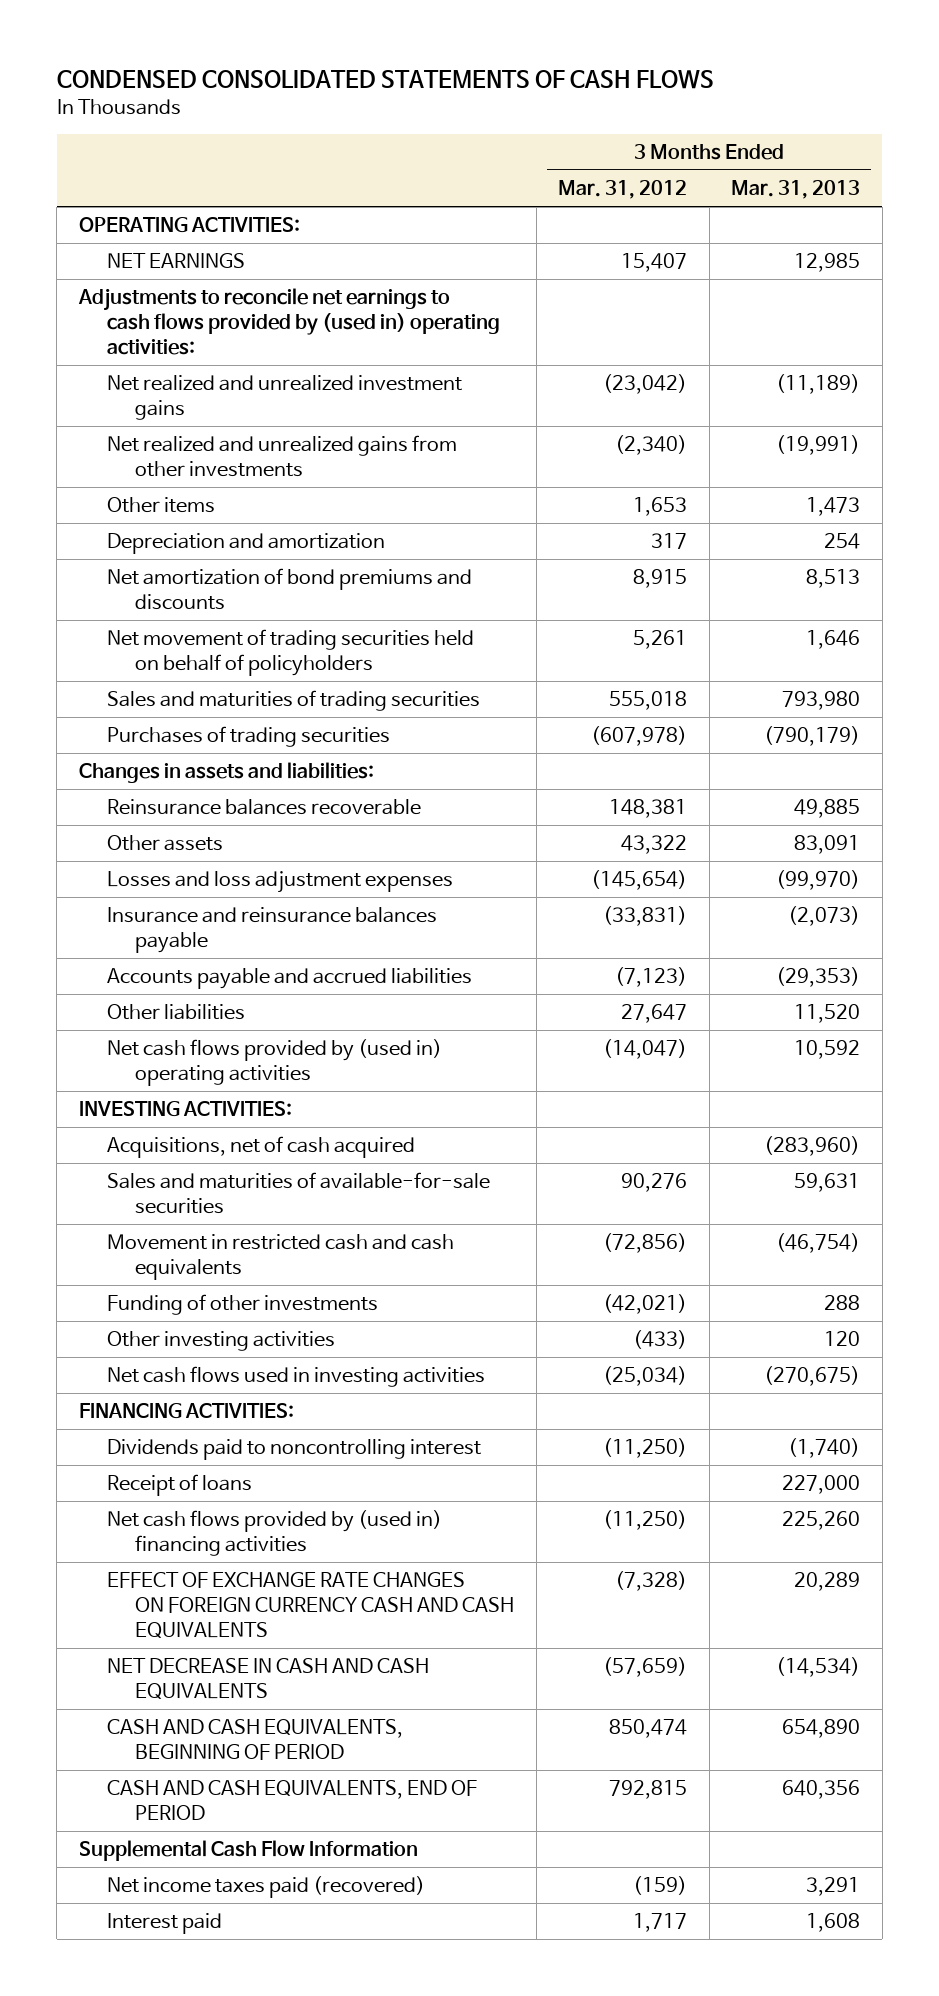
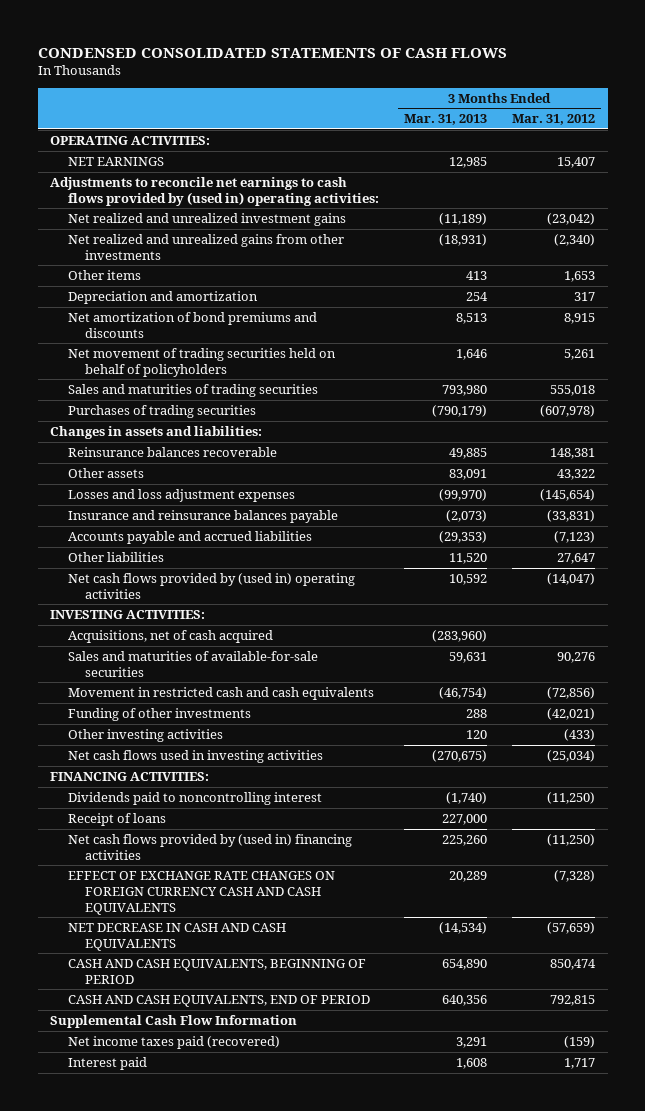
[776,435,861,456] (19,991) -> [438,233,487,246] (18,931)
[806,497,861,517] 1,473 -> [465,270,487,280] 413

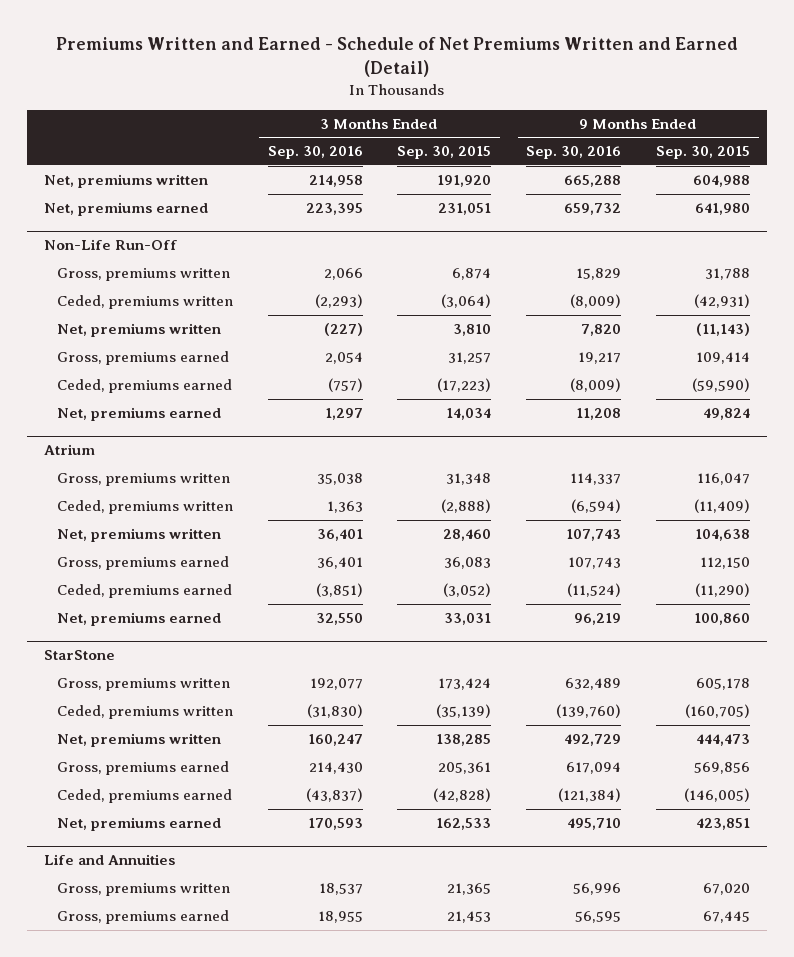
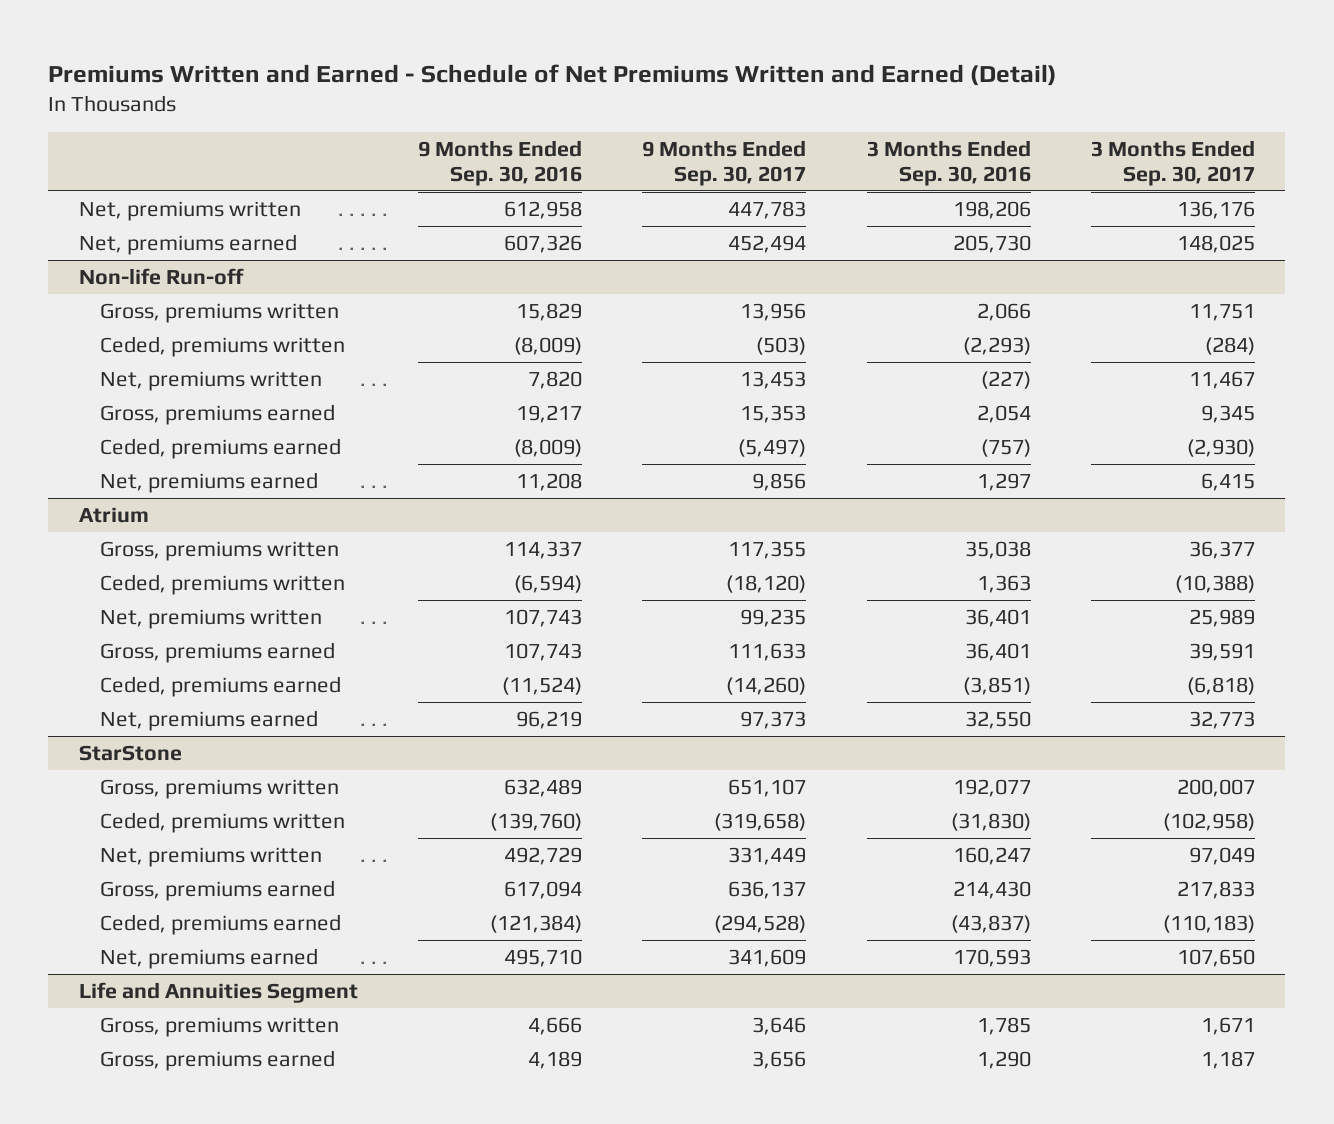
[397,146,492,160] Sep. 30, 2015 -> none
[656,146,751,160] Sep. 30, 2015 -> none
none -> [642,140,807,186] 9 Months Ended Sep. 30, 2017
none -> [1091,140,1256,186] 3 Months Ended Sep. 30, 2017
[308,175,363,188] 214,958 -> [952,201,1031,220] 198,206
[564,175,622,188] 665,288 -> [503,201,582,220] 612,958
[305,203,363,216] 223,395 -> [952,235,1031,254] 205,730
[564,203,622,216] 659,732 -> [503,235,582,254] 607,326
[44,239,178,251] Non-Life Run-Off -> [78,268,244,286] Non-life Run-off
[44,854,176,866] Life and Annuities -> [78,982,358,1004] Life and Annuities Segment
[318,883,363,896] 18,537 -> [976,1017,1031,1036] 1,785
[573,883,622,896] 56,996 -> [527,1017,582,1036] 4,666
[317,911,363,924] 18,955 -> [976,1051,1031,1070] 1,290
[575,911,622,924] 56,595 -> [527,1051,582,1070] 4,189

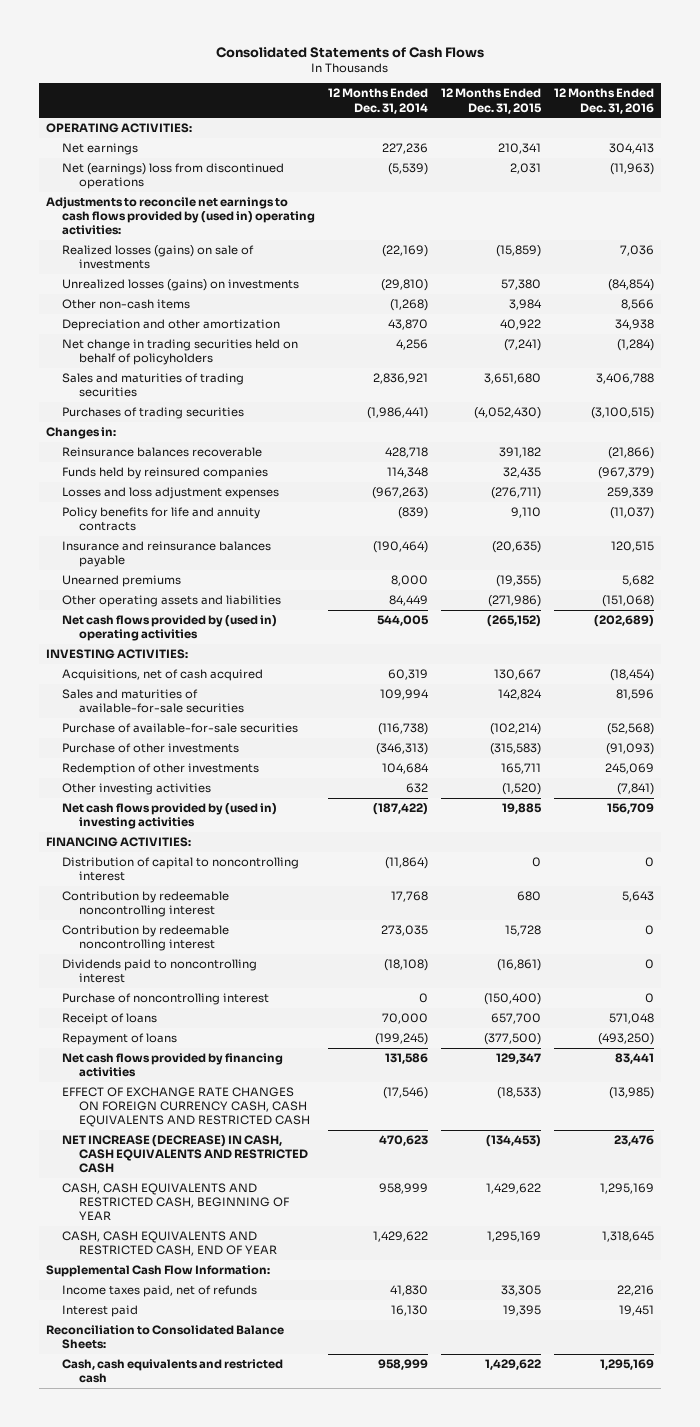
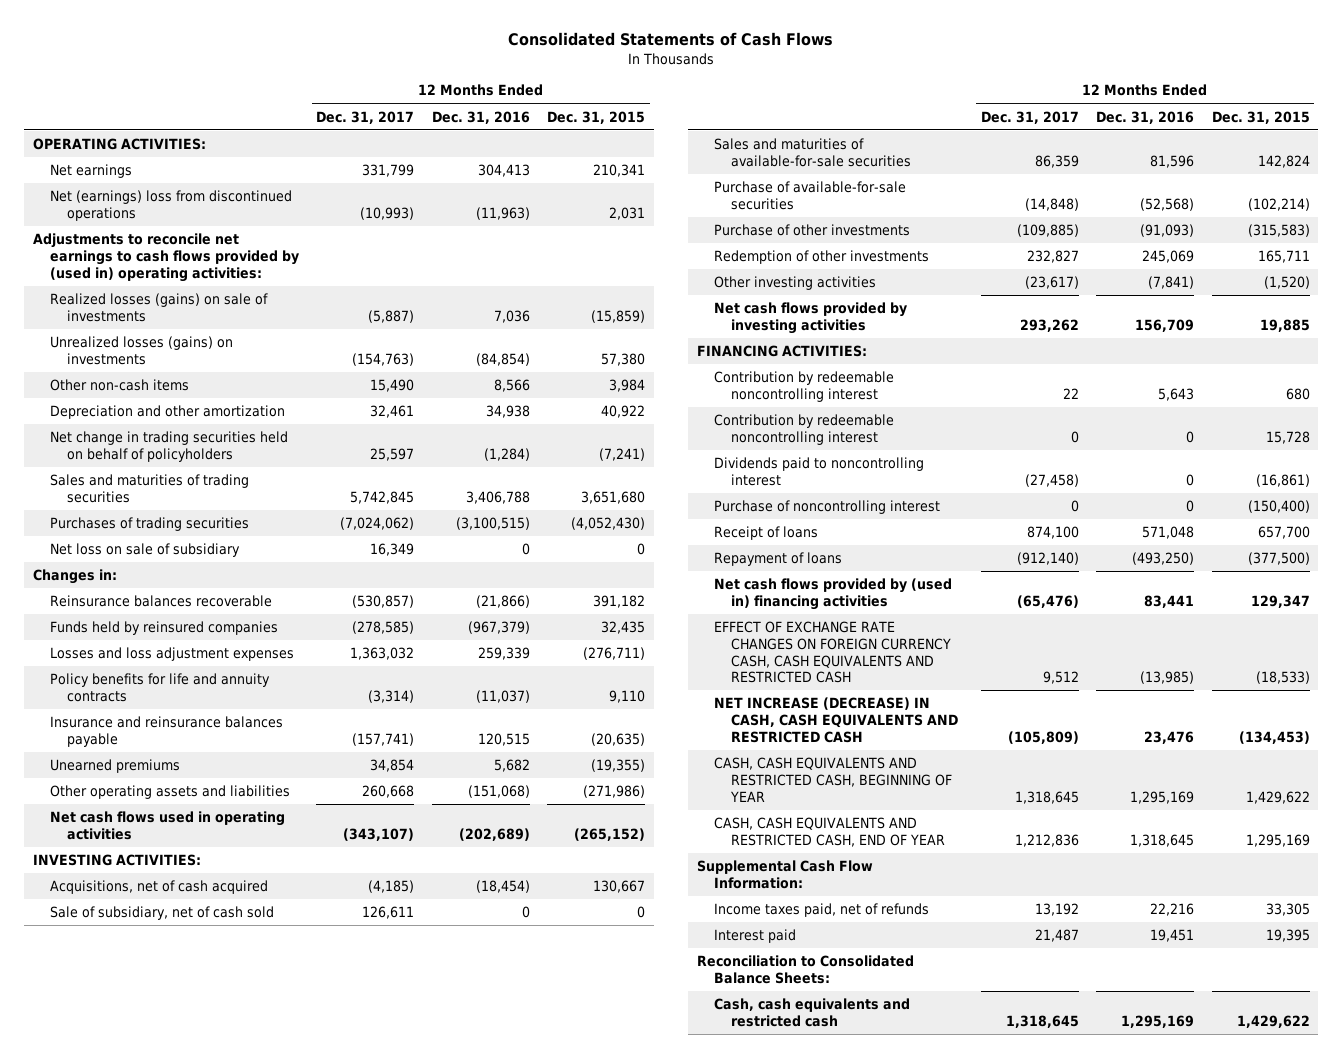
[328,88,429,114] 12 Months Ended Dec. 31, 2014 -> none
none -> [316,110,415,124] Dec. 31, 2017
none -> [49,543,240,558] Net loss on sale of subsidiary
[62,615,278,642] Net cash flows provided by (used in) operating activities -> [49,811,285,840] Net cash flows used in operating activities
none -> [49,906,274,921] Sale of subsidiary, net of cash sold
[62,803,278,830] Net cash flows provided by (used in) investing activities -> [714,302,908,334] Net cash flows provided by investing activities
[62,857,300,882] Distribution of capital to noncontrolling interest -> none
[62,1053,284,1078] Net cash flows provided by financing activities -> [714,578,953,610] Net cash flows provided by (used in) financing activities

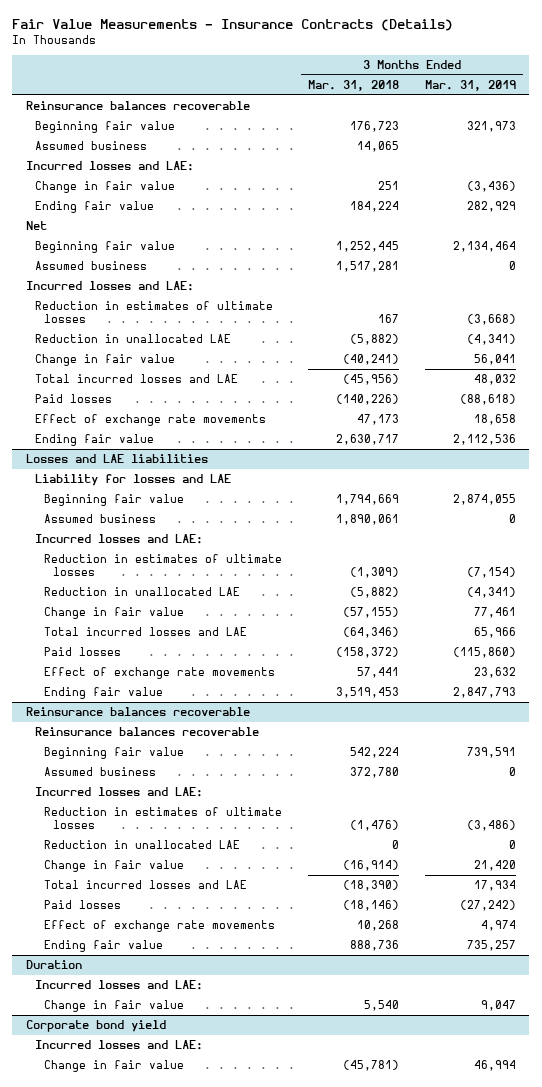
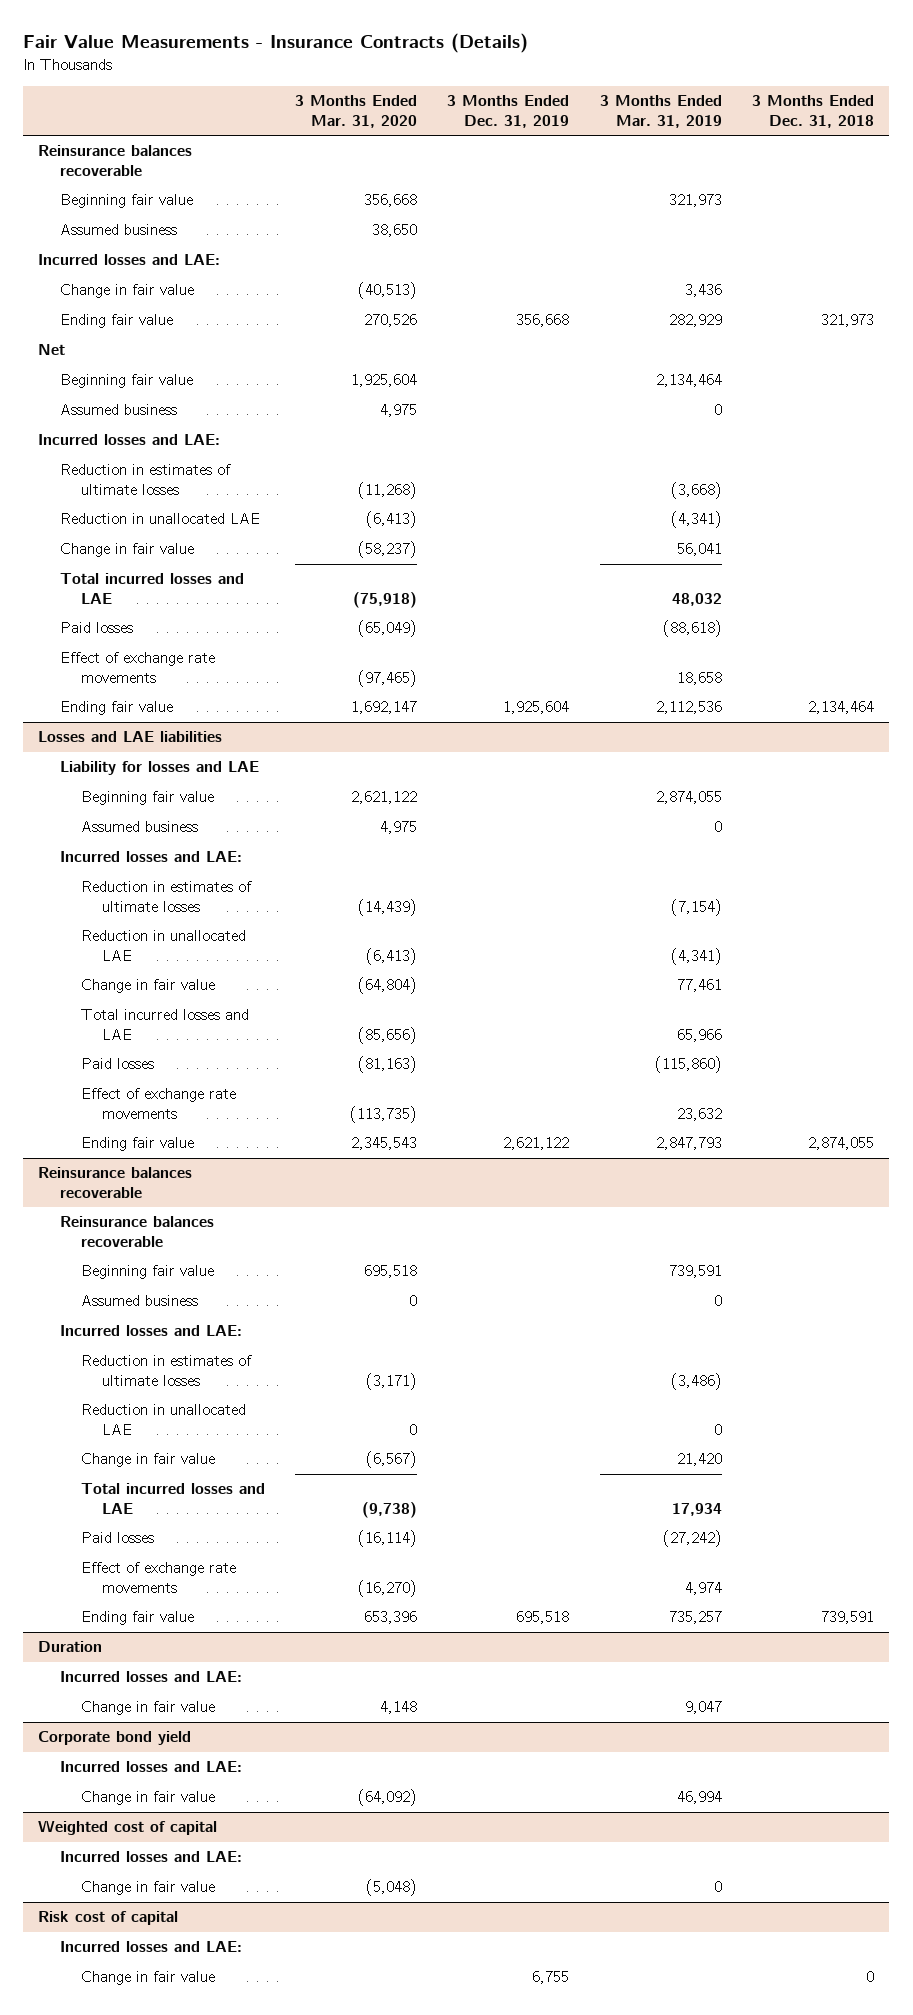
[307,79,399,91] Mar. 31, 2018 -> none
none -> [295,95,418,128] 3 Months Ended Mar. 31, 2020
none -> [447,95,570,128] 3 Months Ended Dec. 31, 2019
none -> [752,95,875,128] 3 Months Ended Dec. 31, 2018
[467,181,517,193] (3,436) -> [684,284,722,298] 3,436
none -> [38,1820,218,1836] Weighted cost of capital
none -> [59,1851,242,1863] Incurred losses and LAE:
none -> [80,1881,215,1896] Change in fair value
none -> [38,1911,179,1926] Risk cost of capital
none -> [59,1941,242,1953] Incurred losses and LAE:
none -> [80,1971,215,1986] Change in fair value

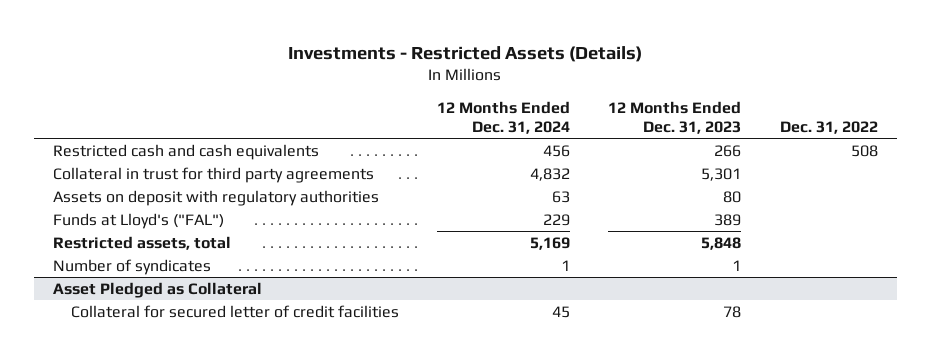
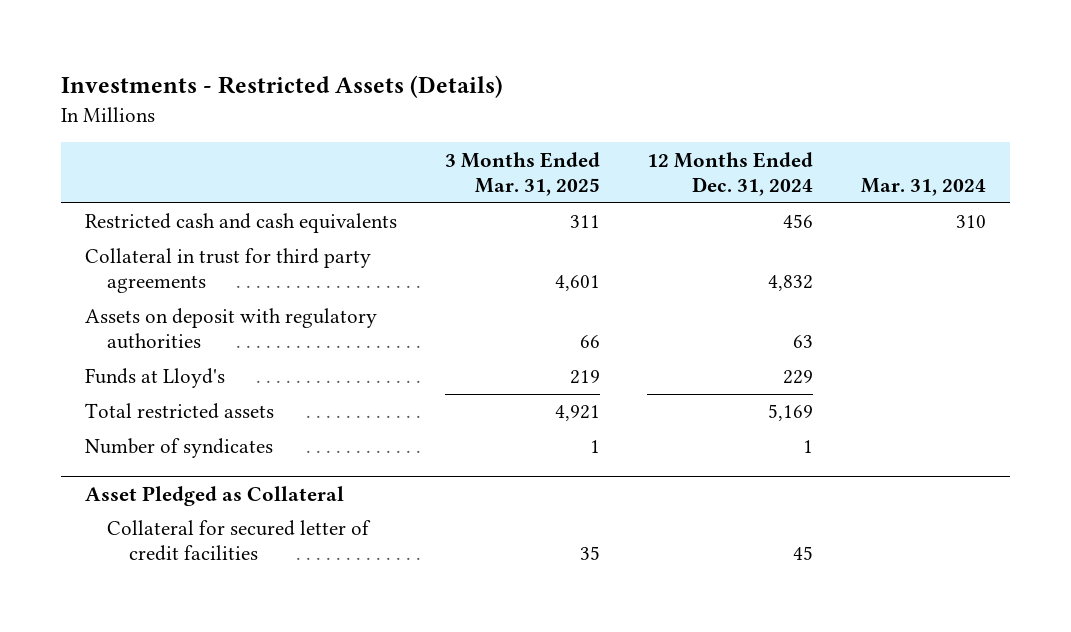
[608,101,742,134] 12 Months Ended Dec. 31, 2023 -> none
[779,120,878,134] Dec. 31, 2022 -> none
none -> [444,151,600,196] 3 Months Ended Mar. 31, 2025
none -> [861,177,987,196] Mar. 31, 2024
[53,212,225,229] Funds at Lloyd's ("FAL") -> [84,368,225,389] Funds at Lloyd's
[53,235,232,250] Restricted assets, total -> [84,403,274,420] Total restricted assets

